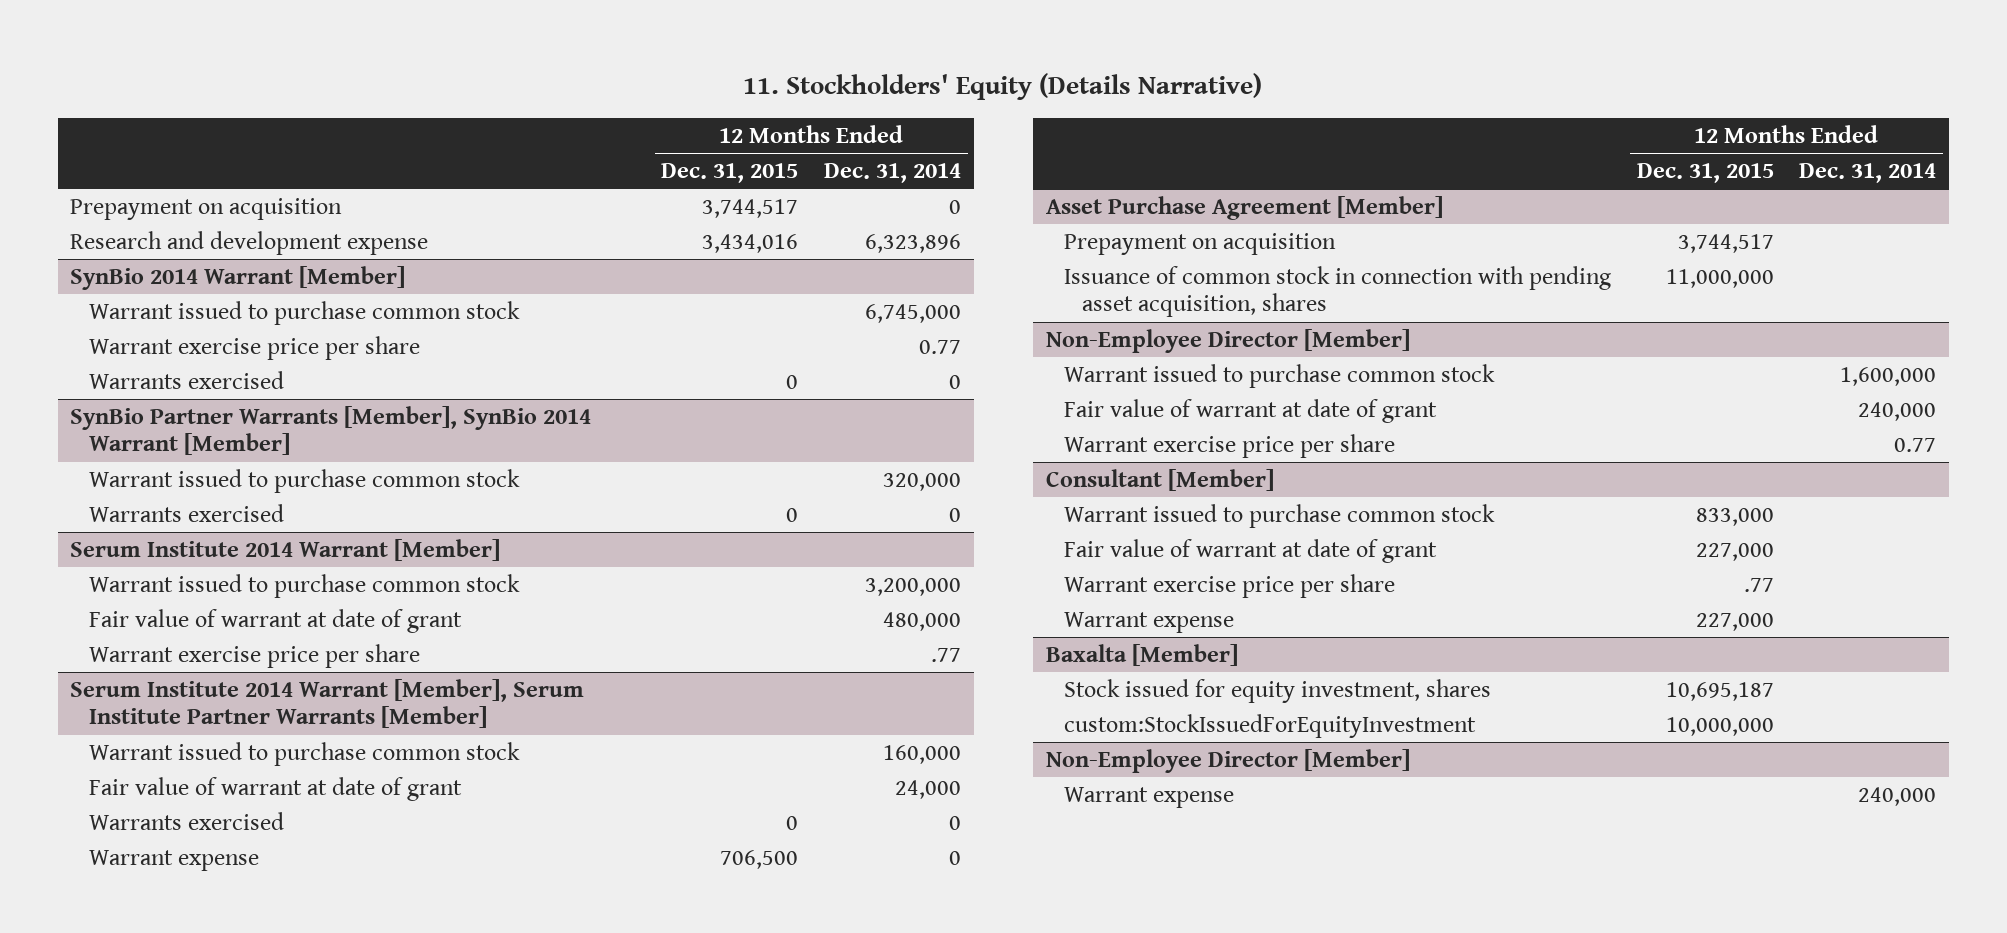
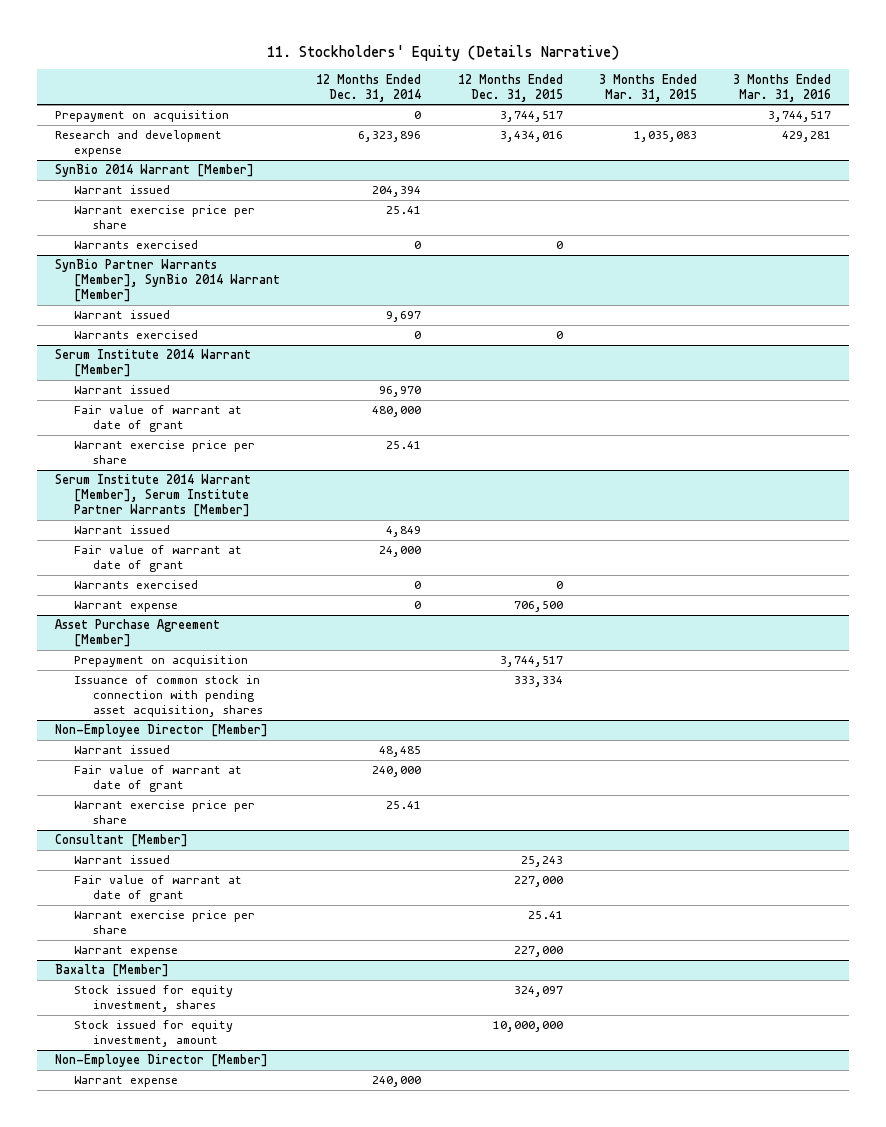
none -> [598,73,697,102] 3 Months Ended Mar. 31, 2015
none -> [732,73,831,102] 3 Months Ended Mar. 31, 2016
[88,300,520,325] Warrant issued to purchase common stock -> [74,185,171,195] Warrant issued
[865,303,962,323] 6,745,000 -> [372,186,422,198] 204,394
[919,339,962,354] 0.77 -> [386,206,422,215] 25.41
[88,468,520,493] Warrant issued to purchase common stock -> [74,310,171,320] Warrant issued
[883,472,962,491] 320,000 -> [386,311,422,323] 9,697
[88,573,520,598] Warrant issued to purchase common stock -> [74,385,171,395] Warrant issued
[865,577,962,596] 3,200,000 -> [379,386,422,398] 96,970
[931,647,962,662] .77 -> [386,441,422,450] 25.41
[88,741,520,766] Warrant issued to purchase common stock -> [74,525,171,535] Warrant issued
[883,744,962,764] 160,000 -> [386,526,422,538] 4,849
[1665,268,1774,288] 11,000,000 -> [513,676,563,688] 333,334
[1063,363,1495,388] Warrant issued to purchase common stock -> [74,745,171,755] Warrant issued
[1840,366,1937,386] 1,600,000 -> [379,746,422,758] 48,485
[1894,437,1937,452] 0.77 -> [386,801,422,810] 25.41
[1063,503,1495,528] Warrant issued to purchase common stock -> [74,855,171,865] Warrant issued
[1695,507,1774,526] 833,000 -> [520,856,563,868] 25,243
[1743,577,1774,592] .77 -> [527,911,563,920] 25.41
[1665,681,1774,701] 10,695,187 -> [513,986,563,998] 324,097
[1063,713,1476,738] custom:StockIssuedForEquityInvestment -> [74,1020,234,1048] Stock issued for equity investment, amount

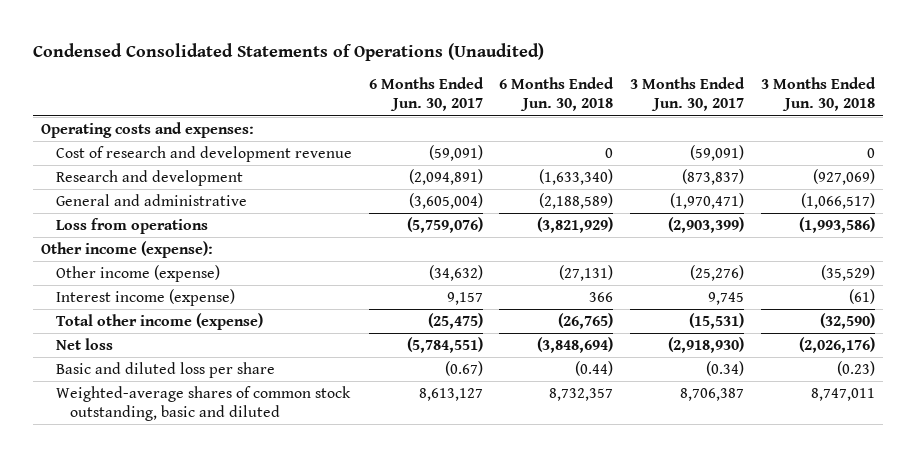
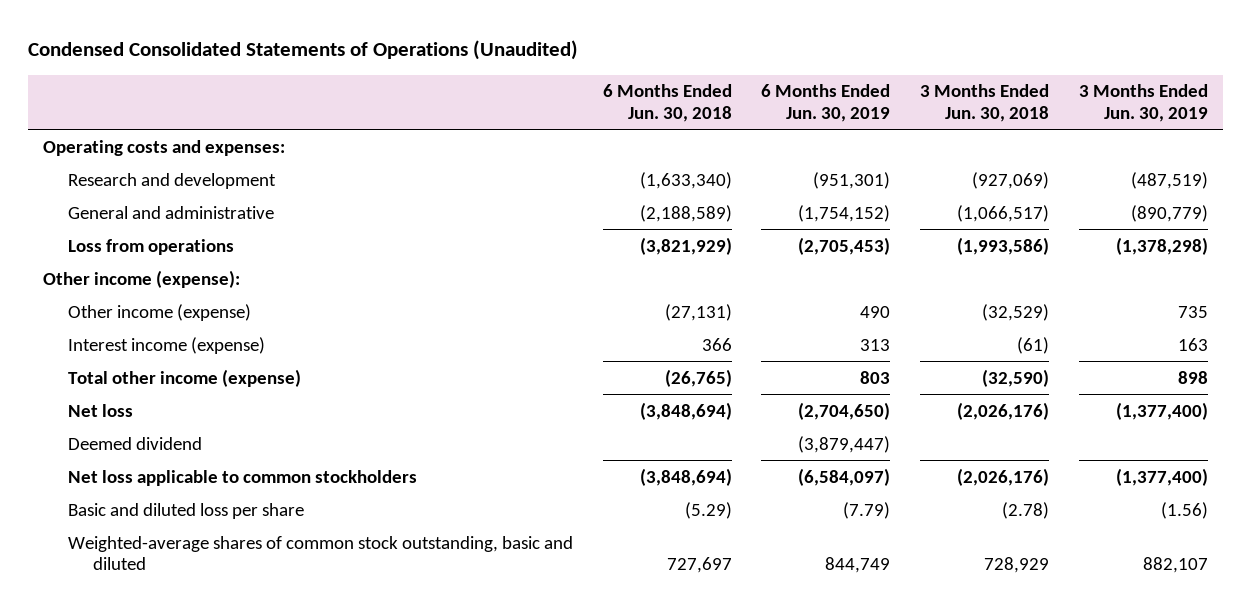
[368,77,484,112] 6 Months Ended Jun. 30, 2017 -> none
[630,77,746,112] 3 Months Ended Jun. 30, 2017 -> none
none -> [761,84,891,122] 6 Months Ended Jun. 30, 2019
none -> [1078,84,1208,122] 3 Months Ended Jun. 30, 2019
[55,145,352,162] Cost of research and development revenue -> none
[820,264,875,281] (35,529) -> [982,303,1050,321] (32,529)
none -> [67,436,202,450] Deemed dividend
none -> [67,469,417,486] Net loss applicable to common stockholders
[575,360,614,376] (0.44) -> [684,501,732,519] (5.29)
[836,360,875,376] (0.23) -> [1002,501,1050,519] (2.78)
[549,387,614,401] 8,732,357 -> [666,557,732,574] 727,697
[810,387,875,401] 8,747,011 -> [984,557,1050,574] 728,929

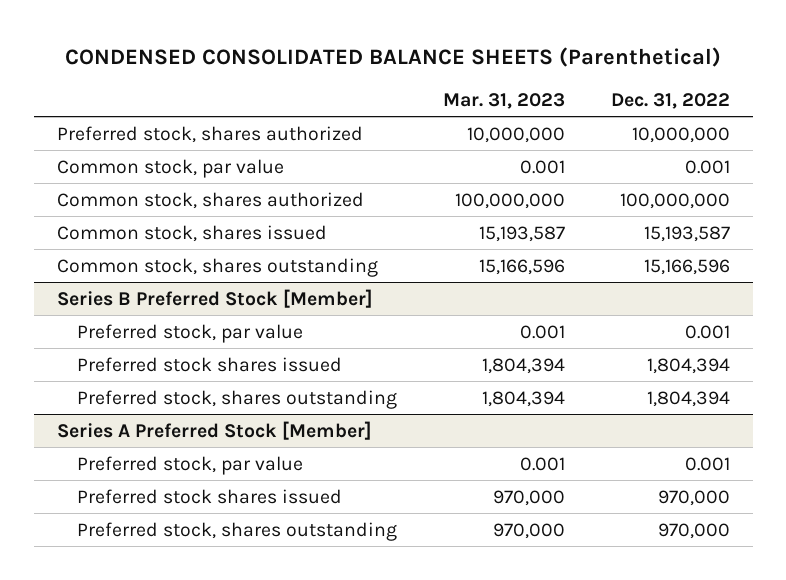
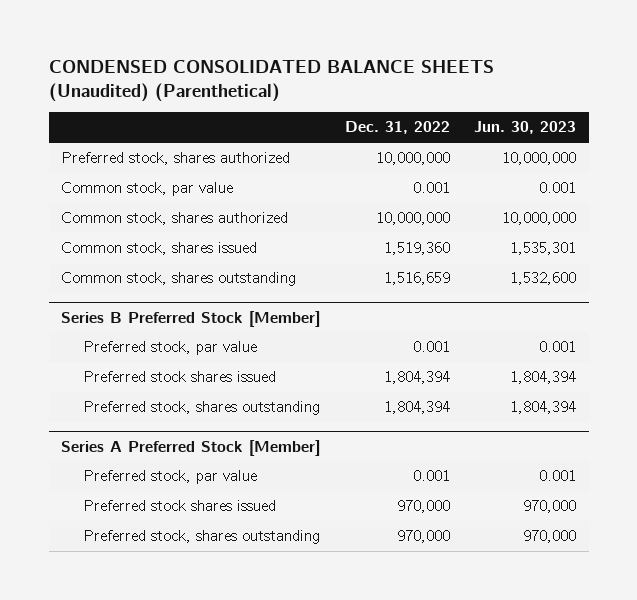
[65,46,722,67] CONDENSED CONSOLIDATED BALANCE SHEETS (Parenthetical) -> [48,59,494,102] CONDENSED CONSOLIDATED BALANCE SHEETS (Unaudited) (Parenthetical)
[442,92,565,109] Mar. 31, 2023 -> none
none -> [474,121,577,135] Jun. 30, 2023
[619,192,730,209] 100,000,000 -> [375,212,450,226] 10,000,000
[643,225,730,242] 15,193,587 -> [383,242,450,256] 1,519,360
[643,258,730,275] 15,166,596 -> [383,272,450,286] 1,516,659

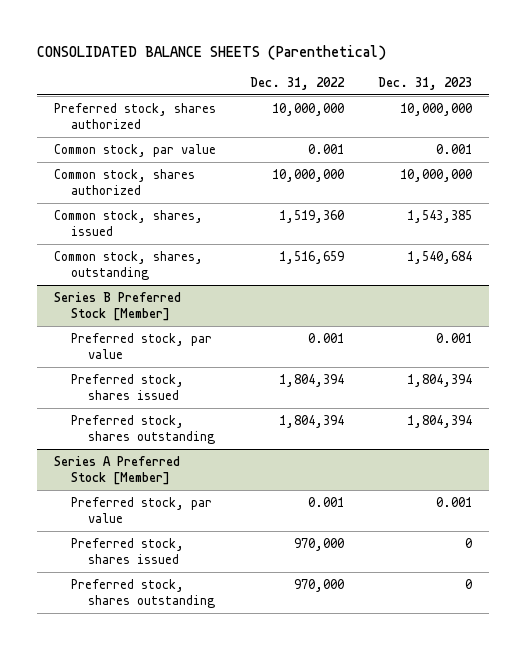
[48,59,494,102] CONDENSED CONSOLIDATED BALANCE SHEETS (Unaudited) (Parenthetical) -> [37,45,387,61] CONSOLIDATED BALANCE SHEETS (Parenthetical)
[474,121,577,135] Jun. 30, 2023 -> none
none -> [378,76,473,90] Dec. 31, 2023
[61,242,258,256] Common stock, shares issued -> [54,209,204,237] Common stock, shares, issued
[61,272,297,287] Common stock, shares outstanding -> [54,250,204,281] Common stock, shares, outstanding
[82,371,276,383] Preferred stock shares issued -> [70,373,184,401] Preferred stock, shares issued
[82,500,276,512] Preferred stock shares issued -> [70,537,184,565] Preferred stock, shares issued

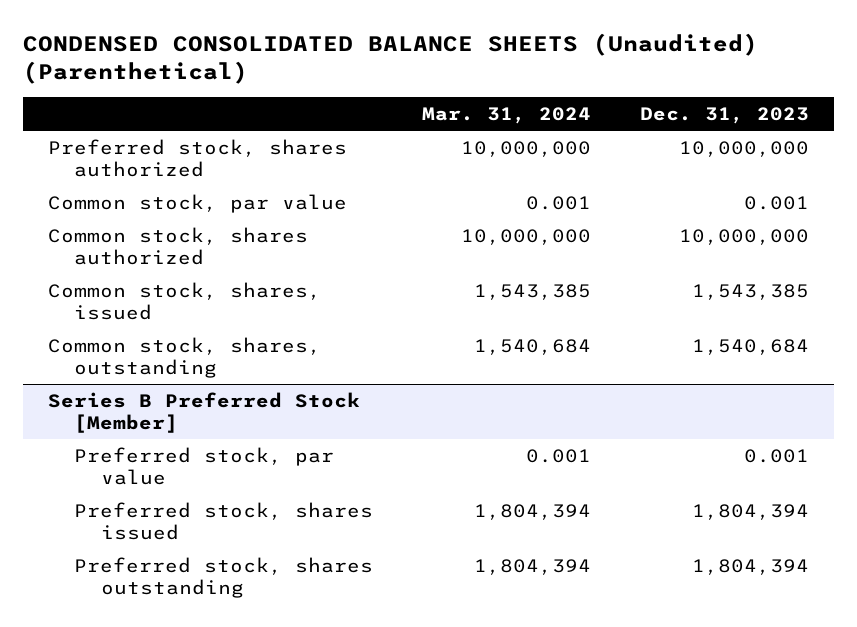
[37,45,387,61] CONSOLIDATED BALANCE SHEETS (Parenthetical) -> [23,33,759,85] CONDENSED CONSOLIDATED BALANCE SHEETS (Unaudited) (Parenthetical)
[250,76,346,90] Dec. 31, 2022 -> none
none -> [422,106,592,124] Mar. 31, 2024
[54,455,181,486] Series A Preferred Stock [Member] -> none
[70,496,212,524] Preferred stock, par value -> none
[70,537,184,565] Preferred stock, shares issued -> none
[70,578,215,609] Preferred stock, shares outstanding -> none

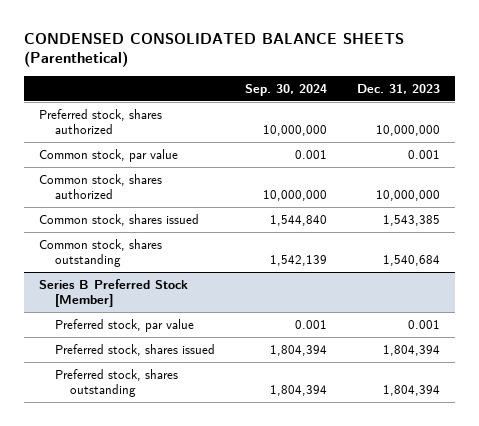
[23,33,759,85] CONDENSED CONSOLIDATED BALANCE SHEETS (Unaudited) (Parenthetical) -> [24,32,405,68] CONDENSED CONSOLIDATED BALANCE SHEETS (Parenthetical)
[422,106,592,124] Mar. 31, 2024 -> none
none -> [244,83,327,96] Sep. 30, 2024
[47,281,321,321] Common stock, shares, issued -> [39,213,200,226] Common stock, shares issued
[47,336,321,379] Common stock, shares, outstanding -> [39,238,163,268] Common stock, shares outstanding

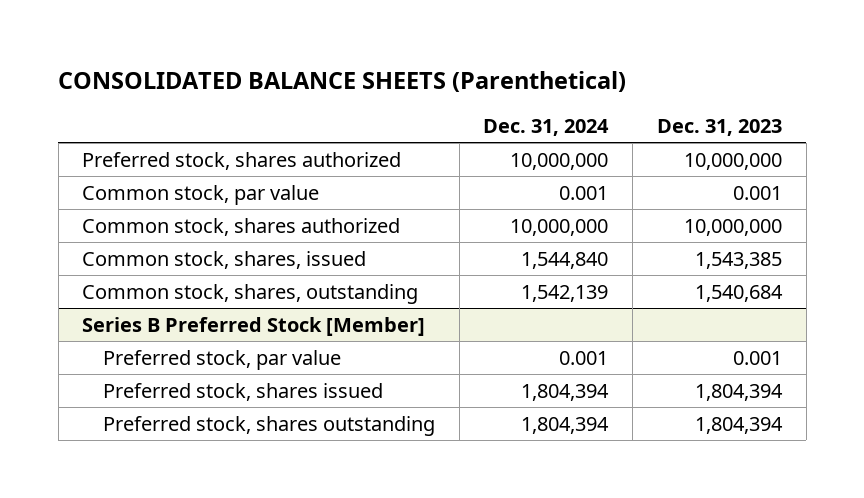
[24,32,405,68] CONDENSED CONSOLIDATED BALANCE SHEETS (Parenthetical) -> [58,71,627,93] CONSOLIDATED BALANCE SHEETS (Parenthetical)
[244,83,327,96] Sep. 30, 2024 -> none
none -> [483,119,610,137] Dec. 31, 2024
[39,213,200,226] Common stock, shares issued -> [82,250,367,269] Common stock, shares, issued
[39,238,163,268] Common stock, shares outstanding -> [82,283,419,304] Common stock, shares, outstanding

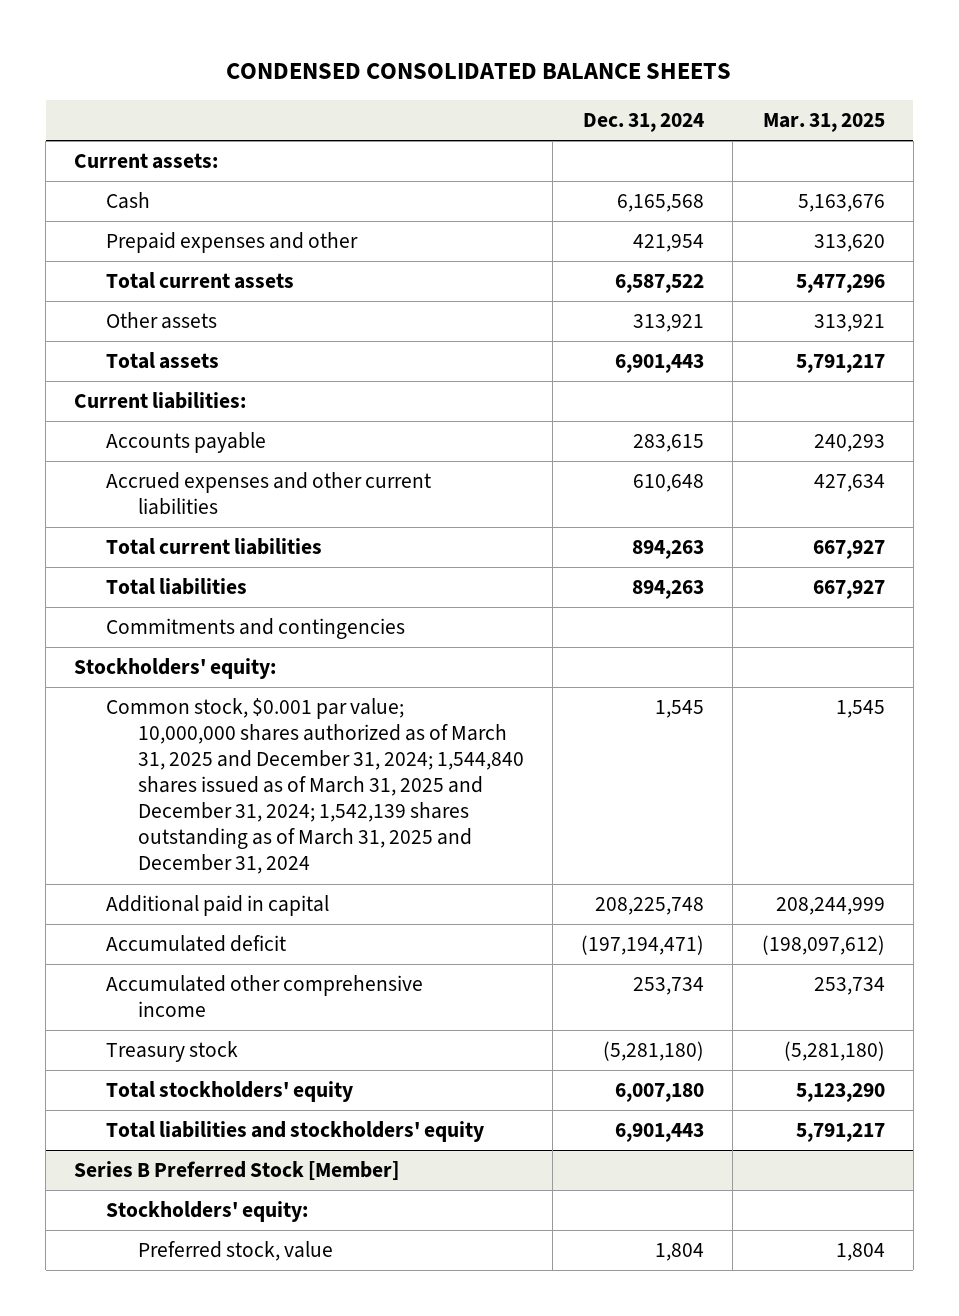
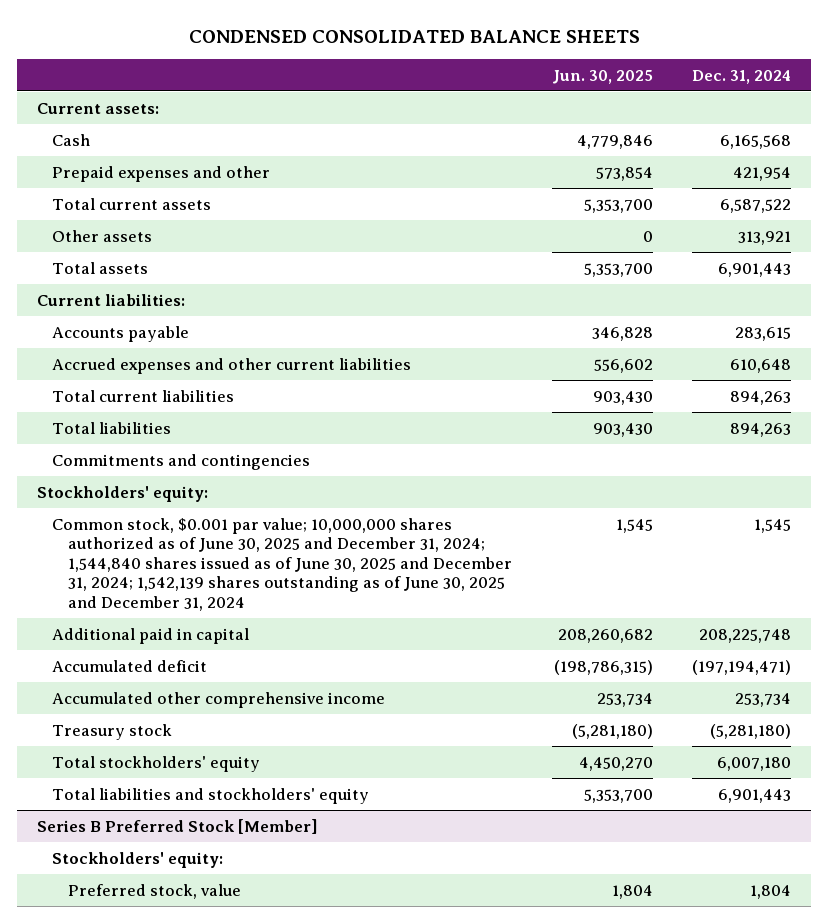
[762,112,885,132] Mar. 31, 2025 -> none
none -> [551,69,653,84] Jun. 30, 2025
[106,698,524,875] Common stock, $0.001 par value; 10,000,000 shares authorized as of March 31, 2025 and December 31, 2024; 1,544,840 shares issued as of March 31, 2025 and December 31, 2024; 1,542,139 shares outstanding as of March 31, 2025 and December 31, 2024 -> [52,517,512,612] Common stock, $0.001 par value; 10,000,000 shares authorized as of June 30, 2025 and December 31, 2024; 1,544,840 shares issued as of June 30, 2025 and December 31, 2024; 1,542,139 shares outstanding as of June 30, 2025 and December 31, 2024

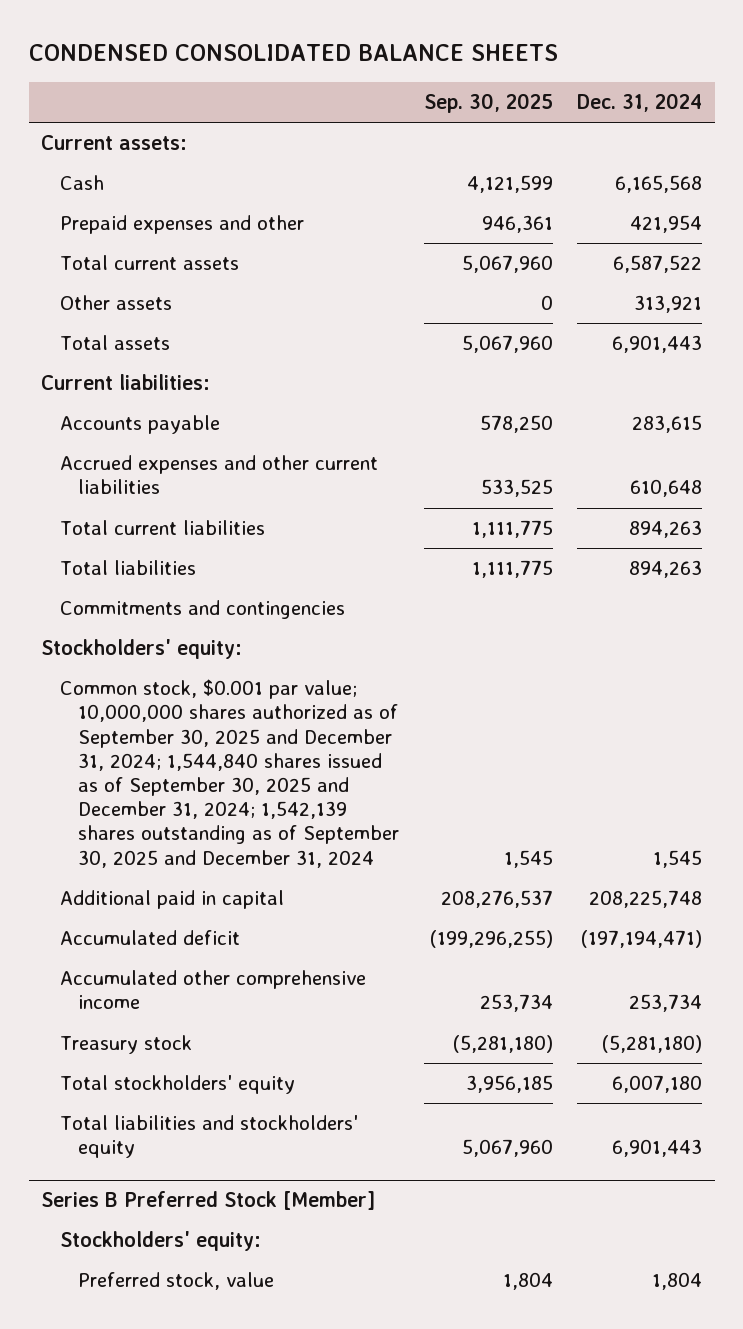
[551,69,653,84] Jun. 30, 2025 -> none
none -> [423,93,553,114] Sep. 30, 2025
[52,517,512,612] Common stock, $0.001 par value; 10,000,000 shares authorized as of June 30, 2025 and December 31, 2024; 1,544,840 shares issued as of June 30, 2025 and December 31, 2024; 1,542,139 shares outstanding as of June 30, 2025 and December 31, 2024 -> [59,679,400,868] Common stock, $0.001 par value; 10,000,000 shares authorized as of September 30, 2025 and December 31, 2024; 1,544,840 shares issued as of September 30, 2025 and December 31, 2024; 1,542,139 shares outstanding as of September 30, 2025 and December 31, 2024

